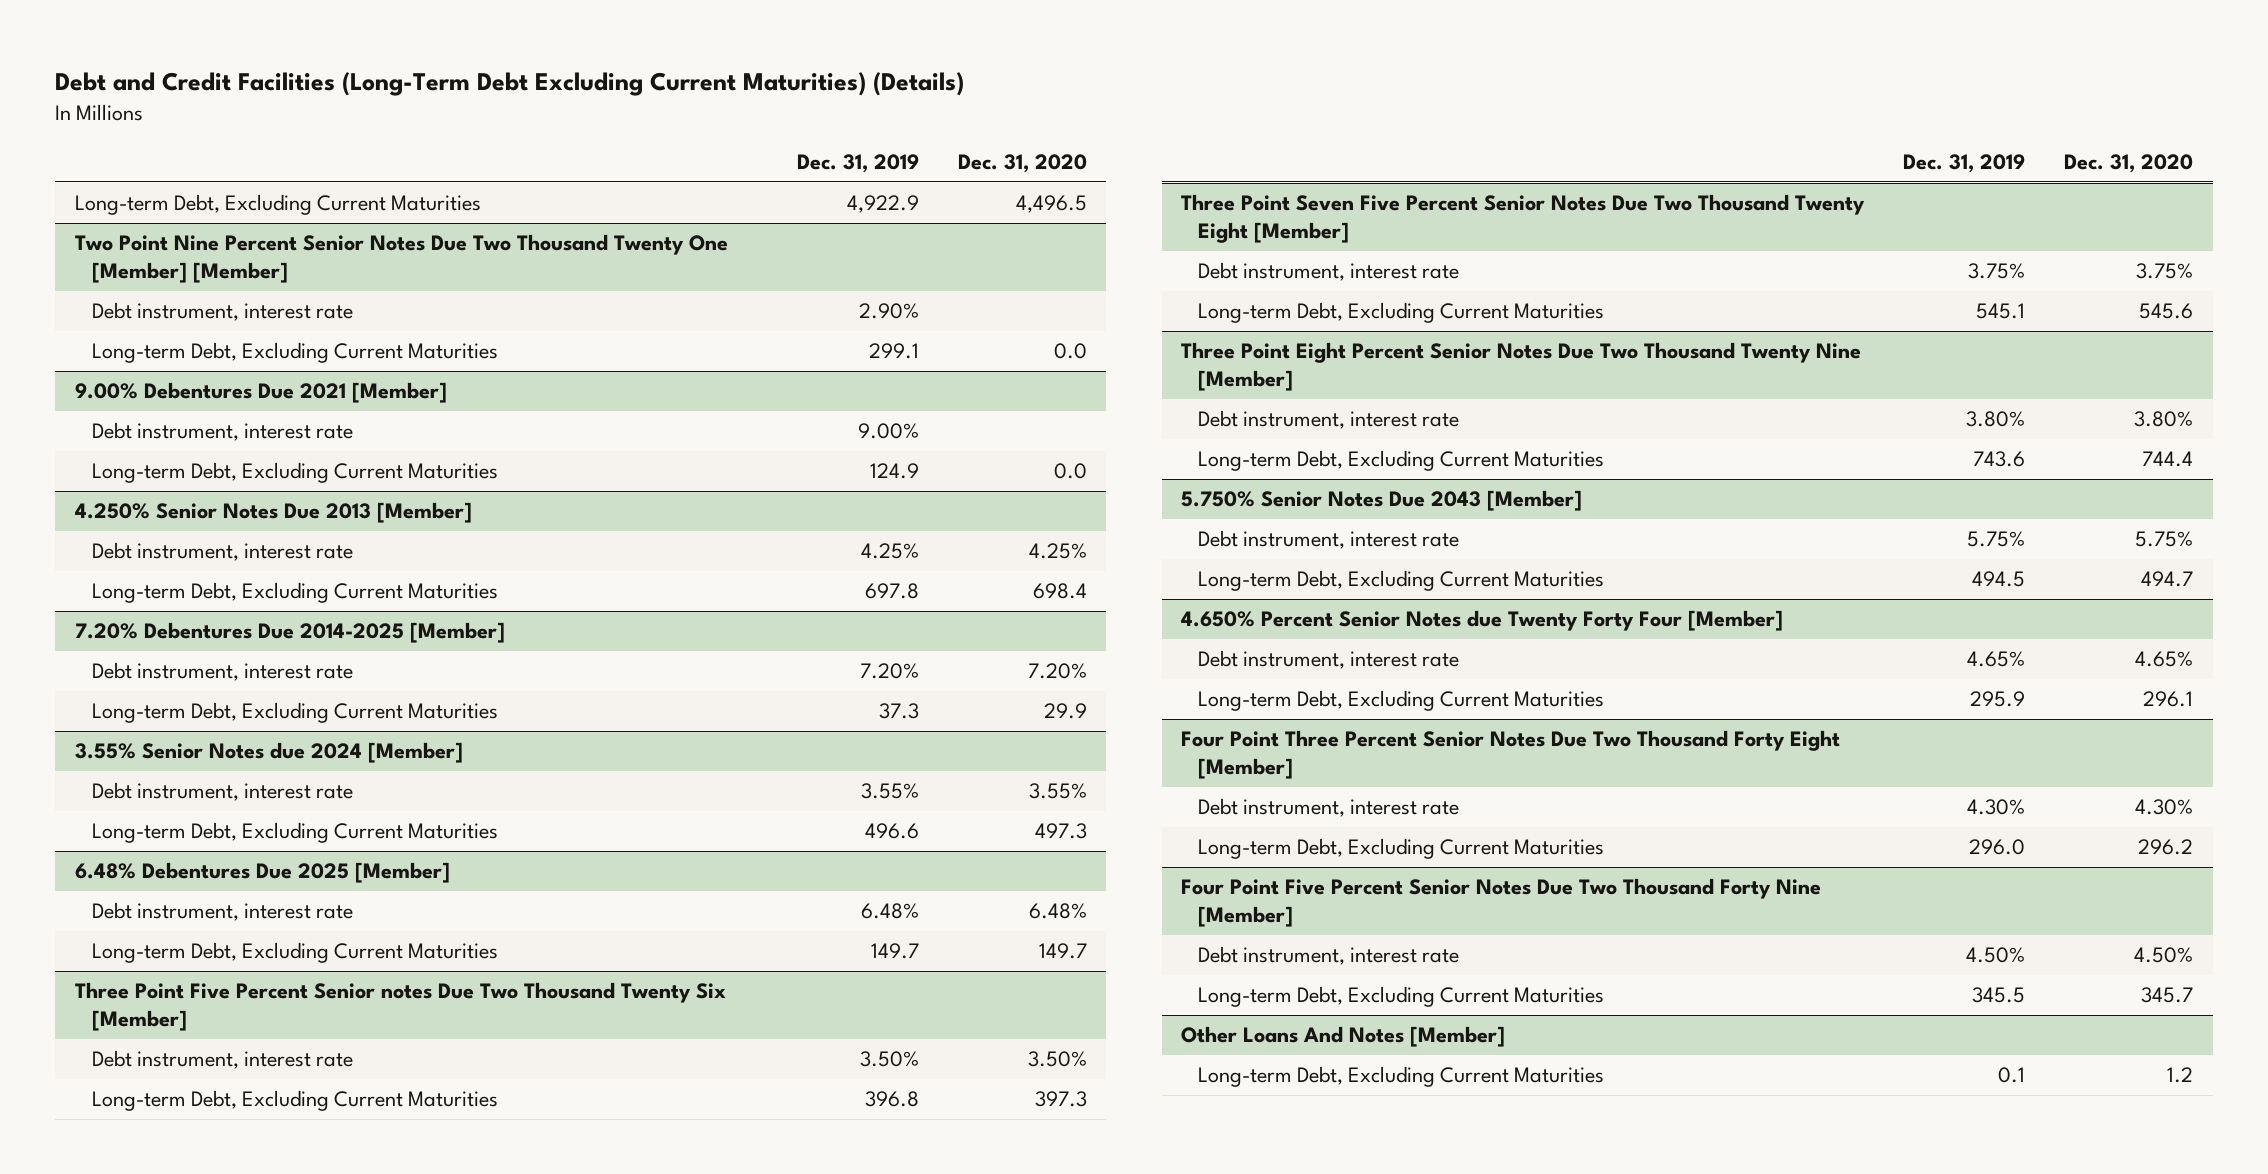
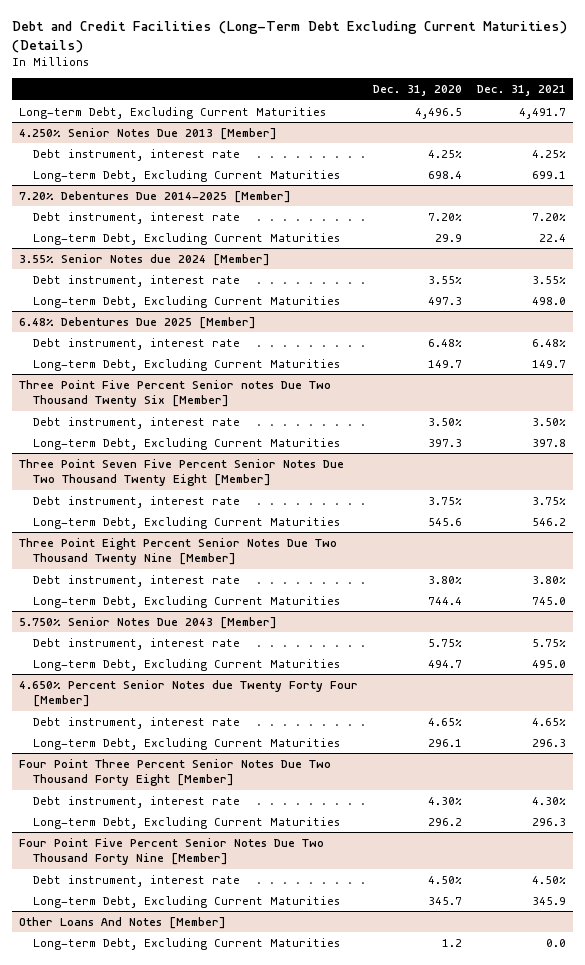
[796,154,919,174] Dec. 31, 2019 -> none
none -> [476,85,566,97] Dec. 31, 2021
[74,234,728,284] Two Point Nine Percent Senior Notes Due Two Thousand Twenty One [Member] [Member] -> none
[91,302,353,322] Debt instrument, interest rate -> none
[91,342,498,364] Long-term Debt, Excluding Current Maturities -> none
[74,382,447,404] 9.00% Debentures Due 2021 [Member] -> none
[91,422,353,442] Debt instrument, interest rate -> none
[91,462,498,484] Long-term Debt, Excluding Current Maturities -> none

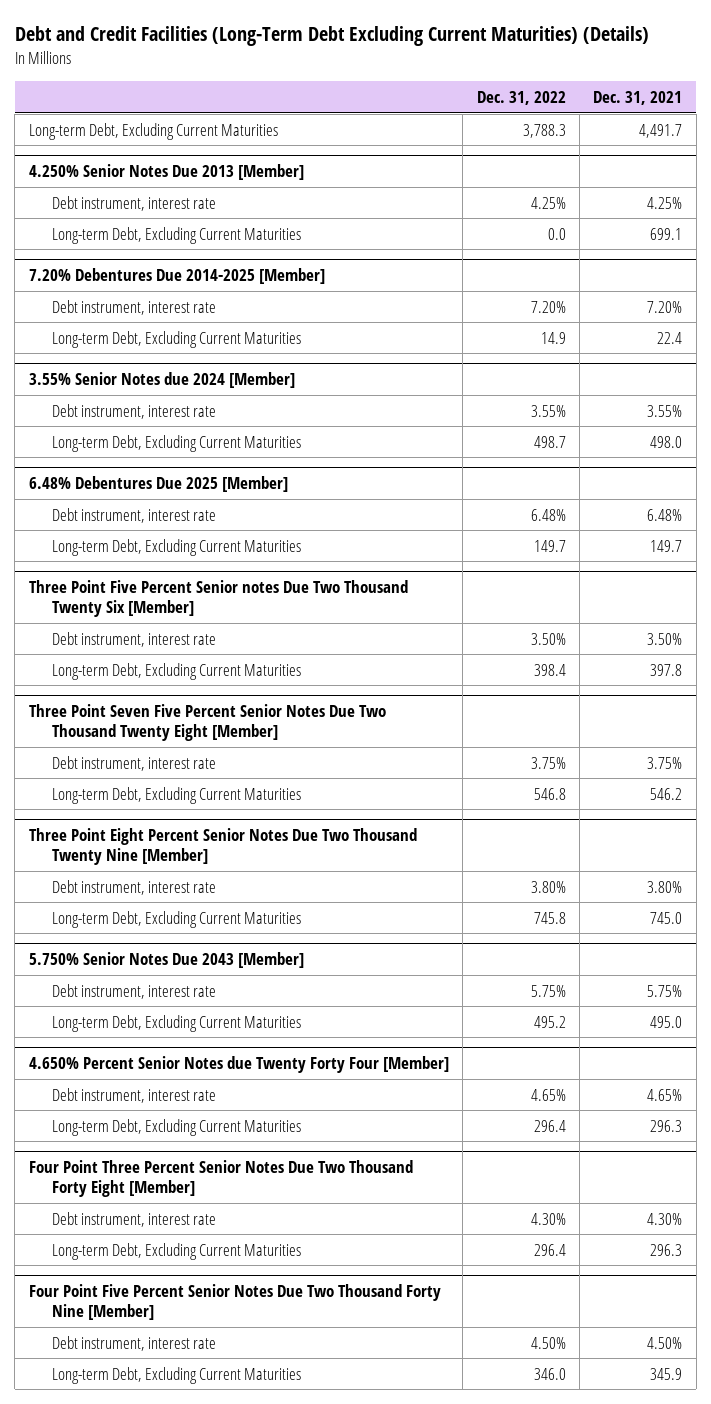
[373,85,463,97] Dec. 31, 2020 -> none
none -> [476,91,566,106] Dec. 31, 2022
[19,916,227,929] Other Loans And Notes [Member] -> none
[33,937,341,950] Long-term Debt, Excluding Current Maturities -> none

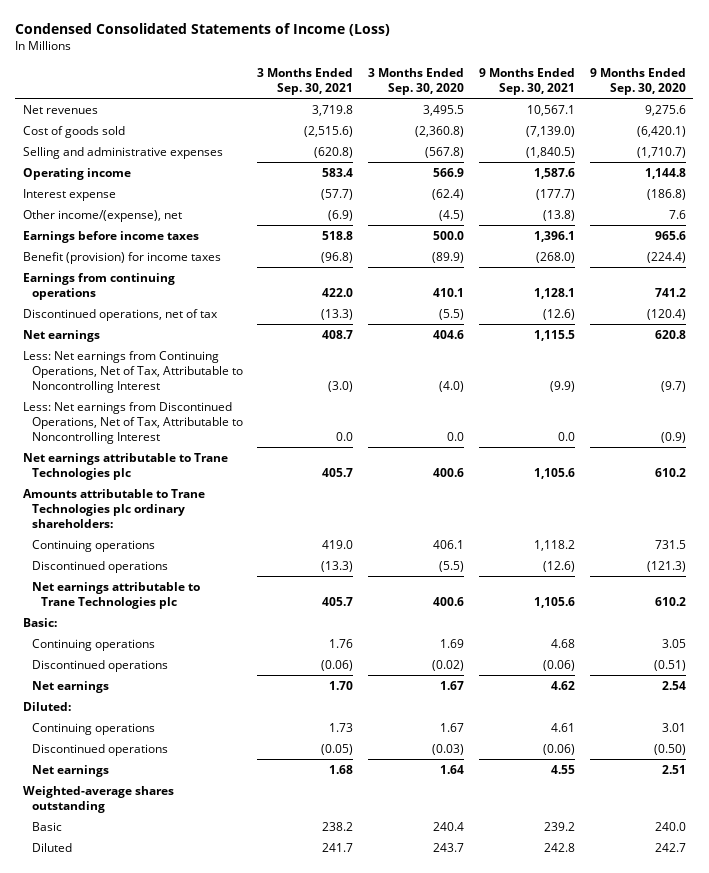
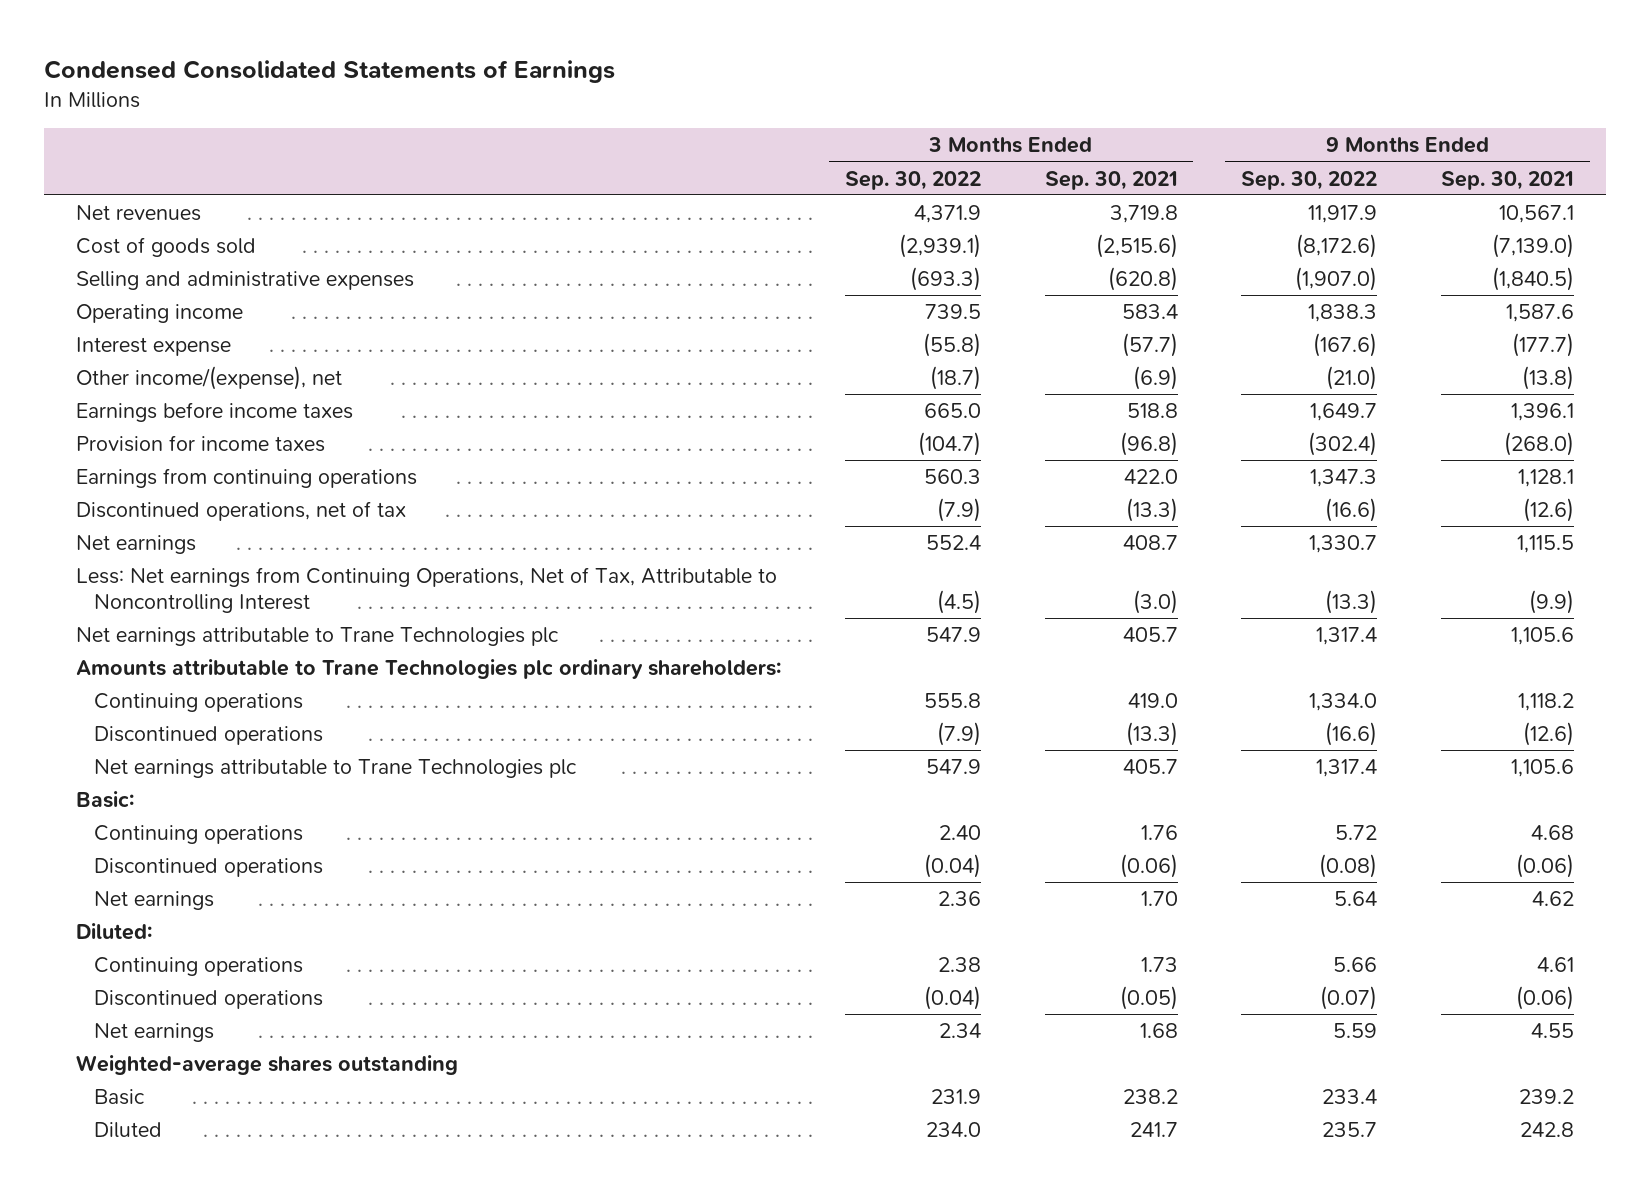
[15,22,391,36] Condensed Consolidated Statements of Income (Loss) -> [43,59,615,83] Condensed Consolidated Statements of Earnings
[368,67,465,95] 3 Months Ended Sep. 30, 2020 -> none
[590,67,687,95] 9 Months Ended Sep. 30, 2020 -> none
none -> [844,170,981,190] Sep. 30, 2022
none -> [1241,170,1378,190] Sep. 30, 2022
[22,251,221,264] Benefit (provision) for income taxes -> [75,434,325,452] Provision for income taxes
[22,401,243,445] Less: Net earnings from Discontinued Operations, Net of Tax, Attributable to Noncontrolling Interest -> none

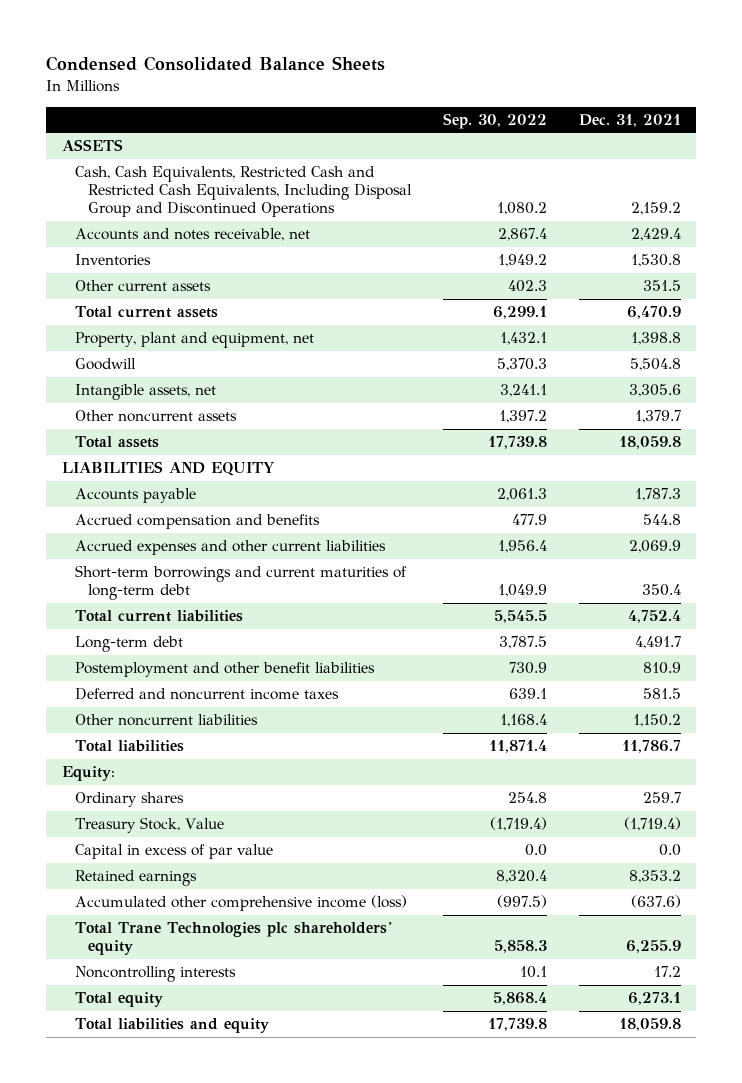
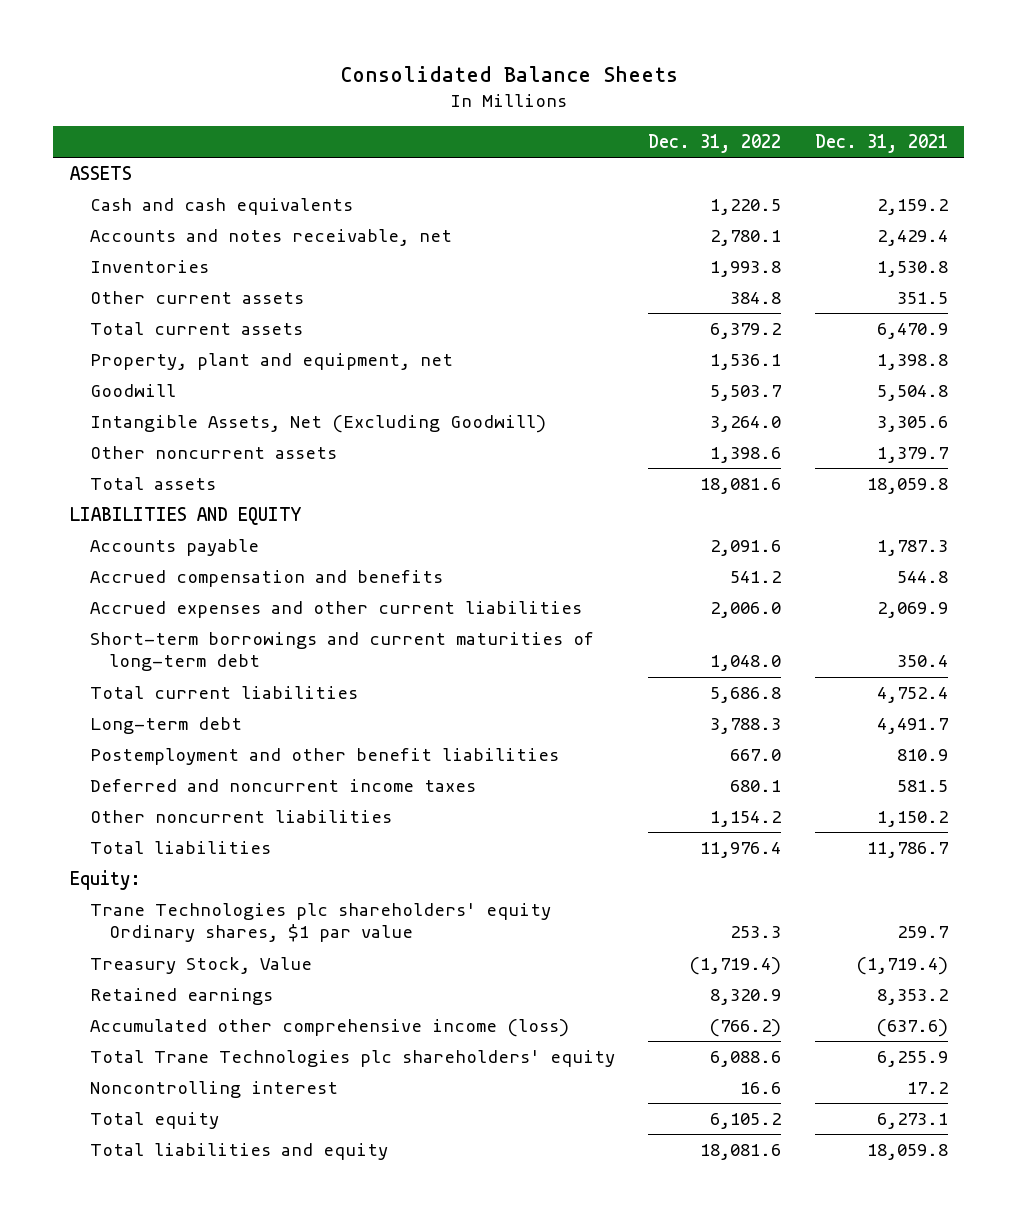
[45,56,385,72] Condensed Consolidated Balance Sheets -> [339,66,678,83] Consolidated Balance Sheets
[442,112,547,129] Sep. 30, 2022 -> none
none -> [648,133,782,153] Dec. 31, 2022
[74,166,412,218] Cash, Cash Equivalents, Restricted Cash and Restricted Cash Equivalents, Including Disposal Group and Discontinued Operations -> [89,198,353,216] Cash and cash equivalents
[74,384,216,401] Intangible assets, net -> [89,415,546,434] Intangible Assets, Net (Excluding Goodwill)
[74,792,184,808] Ordinary shares -> [89,903,551,943] Trane Technologies plc shareholders' equity Ordinary shares, $1 par value
[74,844,273,860] Capital in excess of par value -> none
[74,966,236,983] Noncontrolling interests -> [89,1081,338,1099] Noncontrolling interest

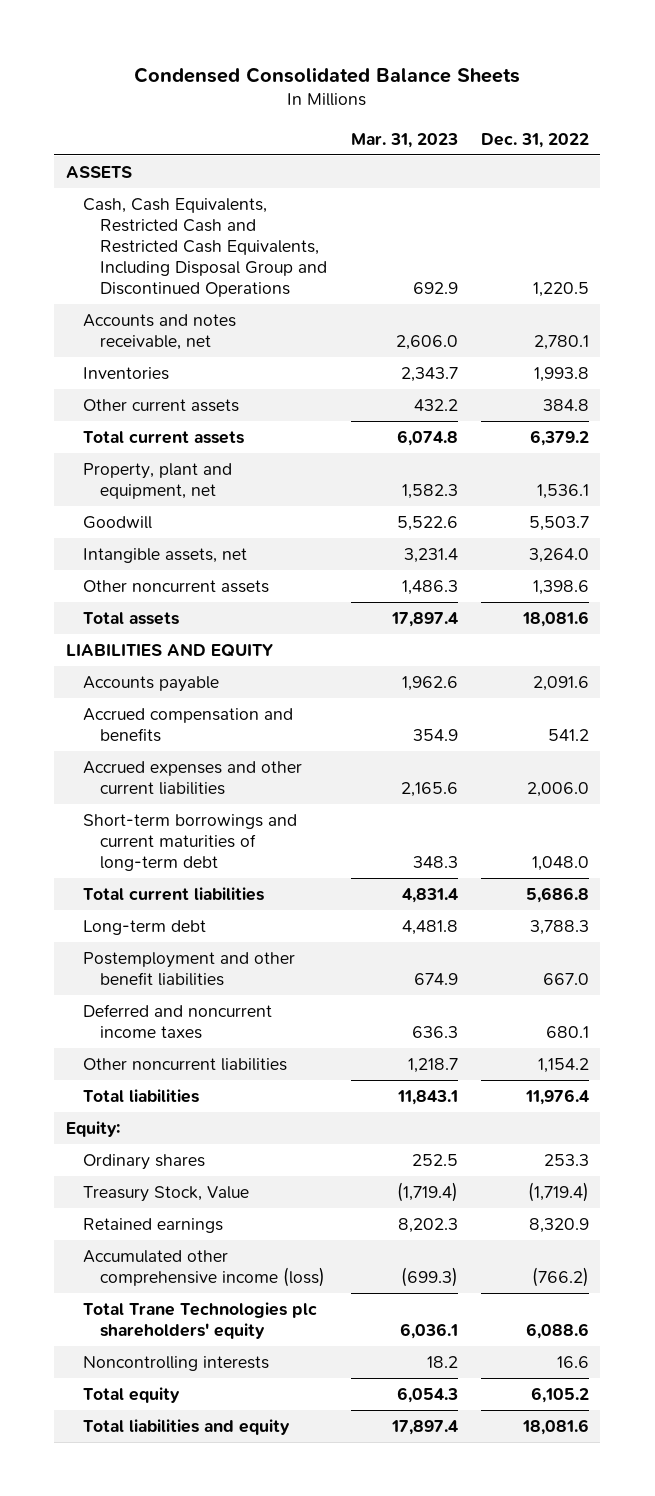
[339,66,678,83] Consolidated Balance Sheets -> [134,66,521,83] Condensed Consolidated Balance Sheets
[814,133,948,153] Dec. 31, 2021 -> none
none -> [350,132,458,148] Mar. 31, 2023
[89,198,353,216] Cash and cash equivalents -> [83,198,328,298] Cash, Cash Equivalents, Restricted Cash and Restricted Cash Equivalents, Including Disposal Group and Discontinued Operations
[89,415,546,434] Intangible Assets, Net (Excluding Goodwill) -> [83,548,248,564] Intangible assets, net
[89,903,551,943] Trane Technologies plc shareholders' equity Ordinary shares, $1 par value -> [83,1154,206,1171] Ordinary shares
[89,1081,338,1099] Noncontrolling interest -> [83,1356,270,1372] Noncontrolling interests

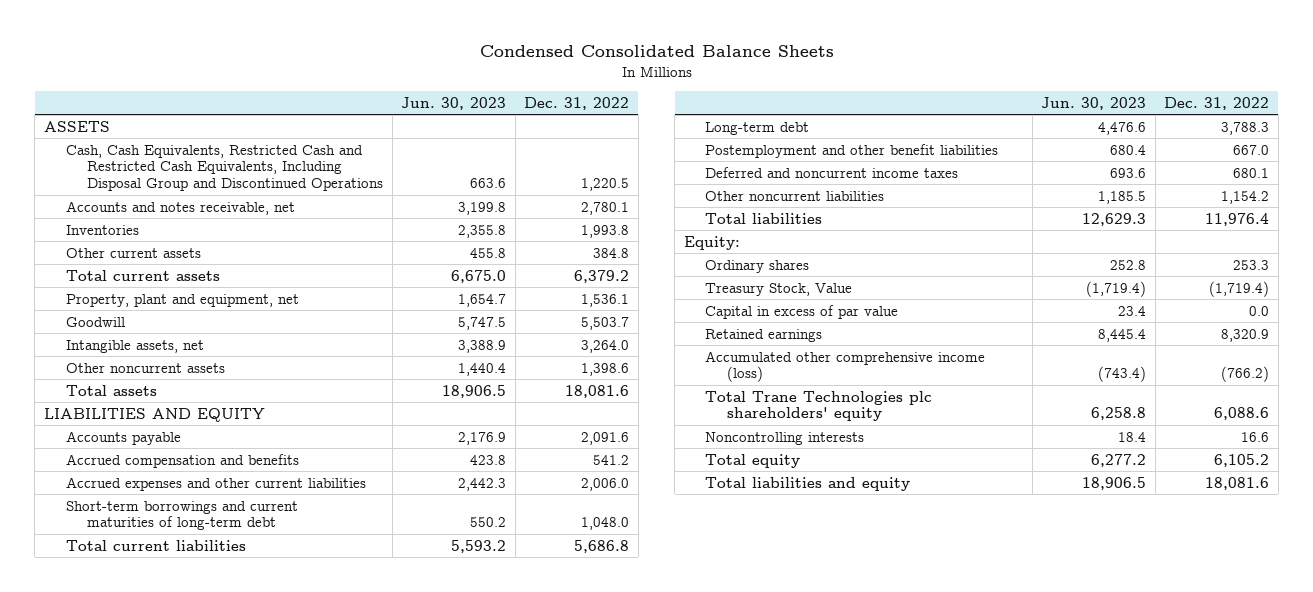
[350,132,458,148] Mar. 31, 2023 -> none
none -> [401,96,507,110] Jun. 30, 2023
none -> [705,304,899,319] Capital in excess of par value

